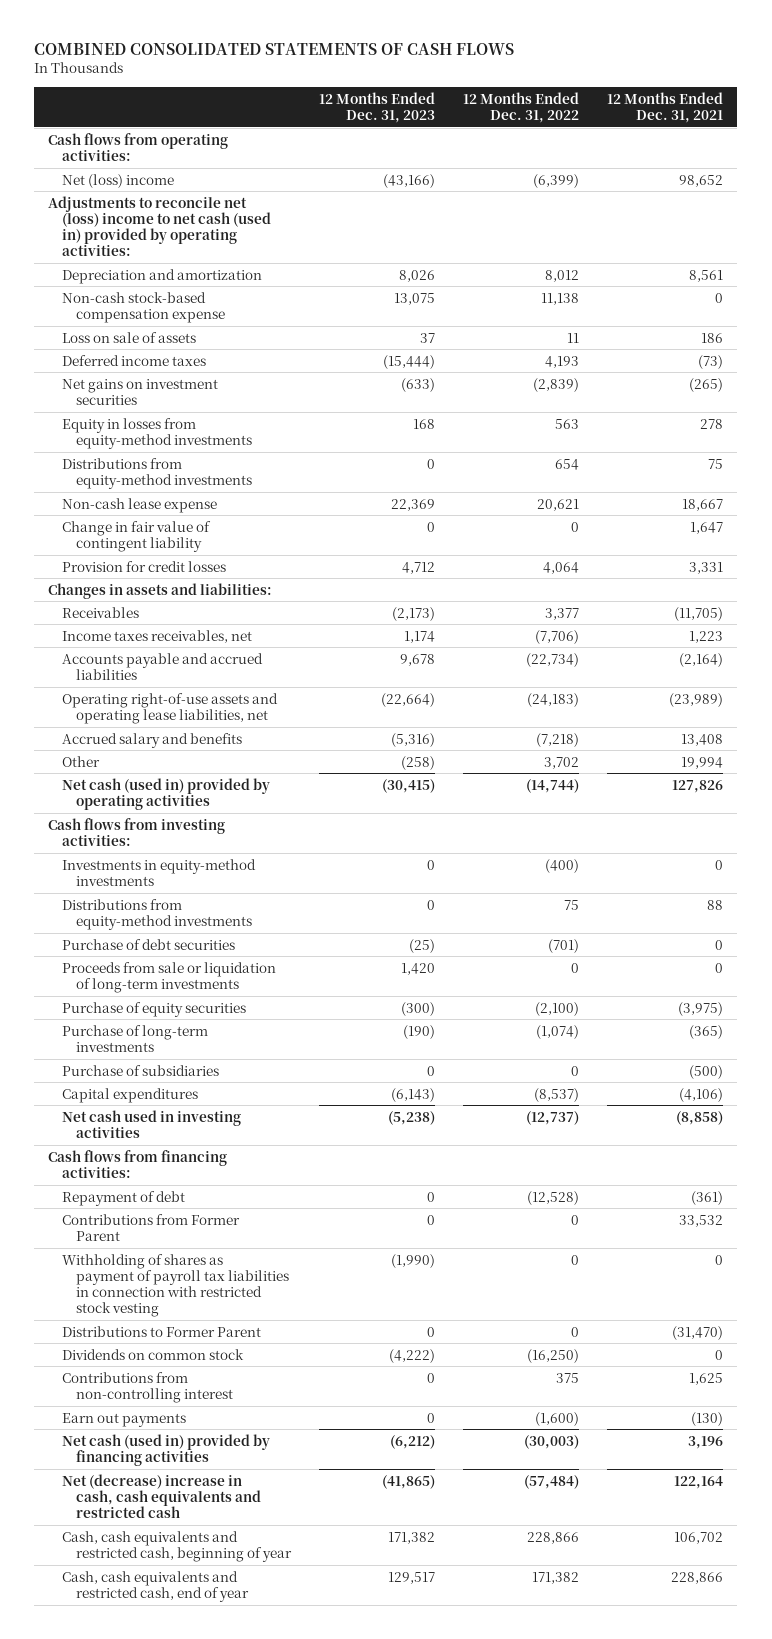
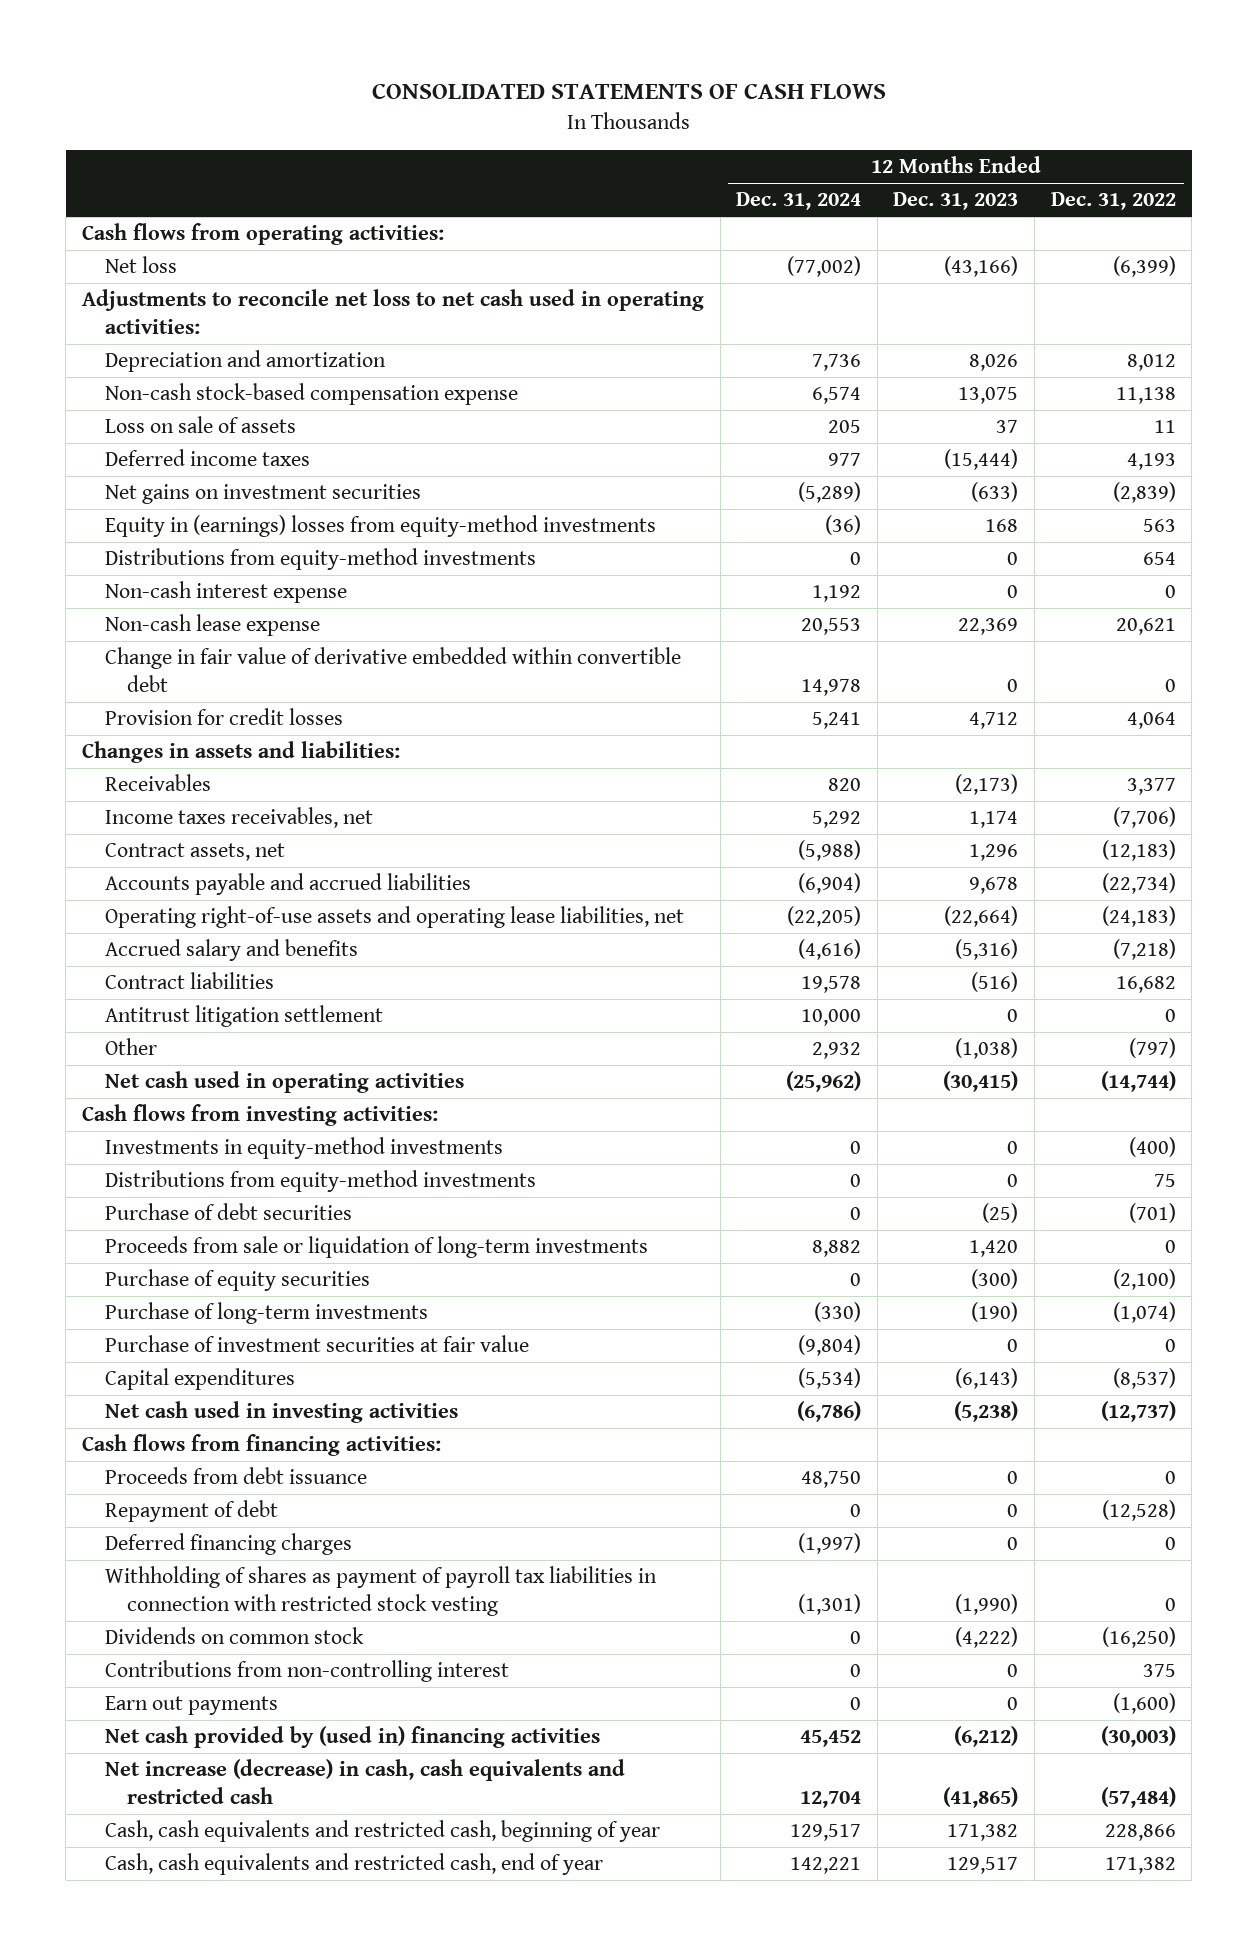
[34,43,515,56] COMBINED CONSOLIDATED STATEMENTS OF CASH FLOWS -> [371,83,886,100] CONSOLIDATED STATEMENTS OF CASH FLOWS
[607,91,724,123] 12 Months Ended Dec. 31, 2021 -> none
none -> [736,192,862,211] Dec. 31, 2024
[62,173,175,188] Net (loss) income -> [104,256,177,274] Net loss
[48,195,272,257] Adjustments to reconcile net (loss) income to net cash (used in) provided by operating activities: -> [82,289,705,334] Adjustments to reconcile net loss to net cash used in operating activities:
[62,417,253,449] Equity in losses from equity-method investments -> [104,515,656,538] Equity in (earnings) losses from equity-method investments
none -> [104,581,347,604] Non-cash interest expense
[62,520,212,552] Change in fair value of contingent liability -> none
none -> [104,647,681,692] Change in fair value of derivative embedded within convertible debt
none -> [104,843,285,862] Contract assets, net
none -> [104,972,274,990] Contract liabilities
none -> [104,1005,383,1028] Antitrust litigation settlement
[401,755,436,770] (258) -> [955,1038,1019,1060] (1,038)
[544,756,580,769] 3,702 -> [1128,1038,1176,1059] (797)
[62,777,271,810] Net cash (used in) provided by operating activities -> [104,1071,464,1094] Net cash used in operating activities
[62,1064,220,1076] Purchase of subsidiaries -> none
none -> [104,1335,529,1353] Purchase of investment securities at fair value
none -> [104,1467,367,1485] Proceeds from debt issuance
[62,1213,241,1241] Contributions from Former Parent -> none
none -> [104,1533,352,1556] Deferred financing charges
[62,1325,262,1337] Distributions to Former Parent -> none
[62,1433,271,1466] Net cash (used in) provided by financing activities -> [104,1726,600,1749] Net cash provided by (used in) financing activities
[62,1473,262,1519] Net (decrease) increase in cash, cash equivalents and restricted cash -> [104,1759,625,1804] Net increase (decrease) in cash, cash equivalents and restricted cash

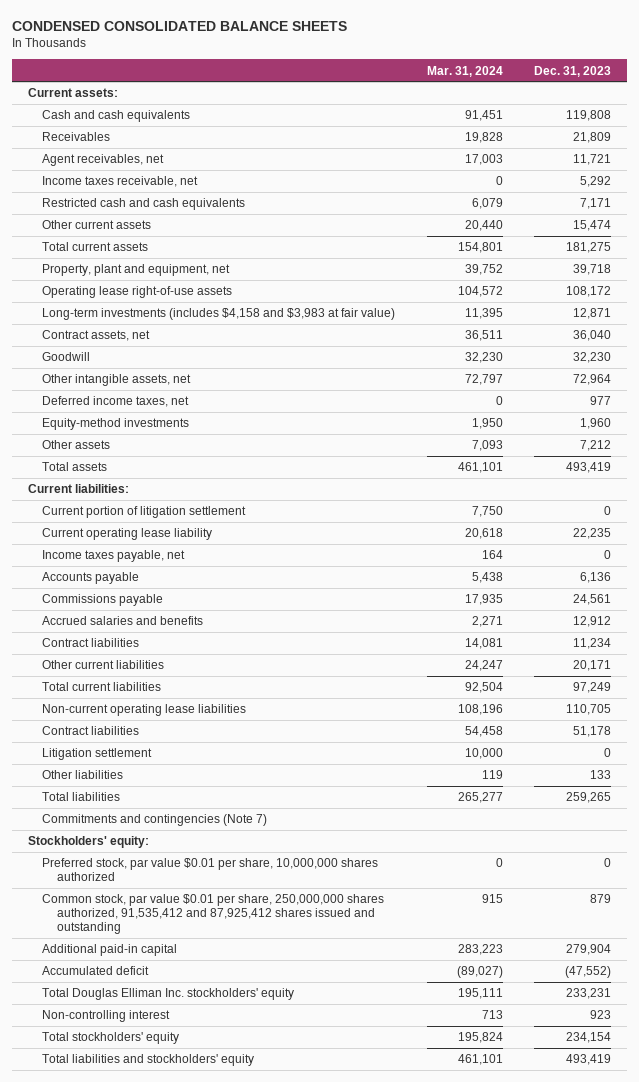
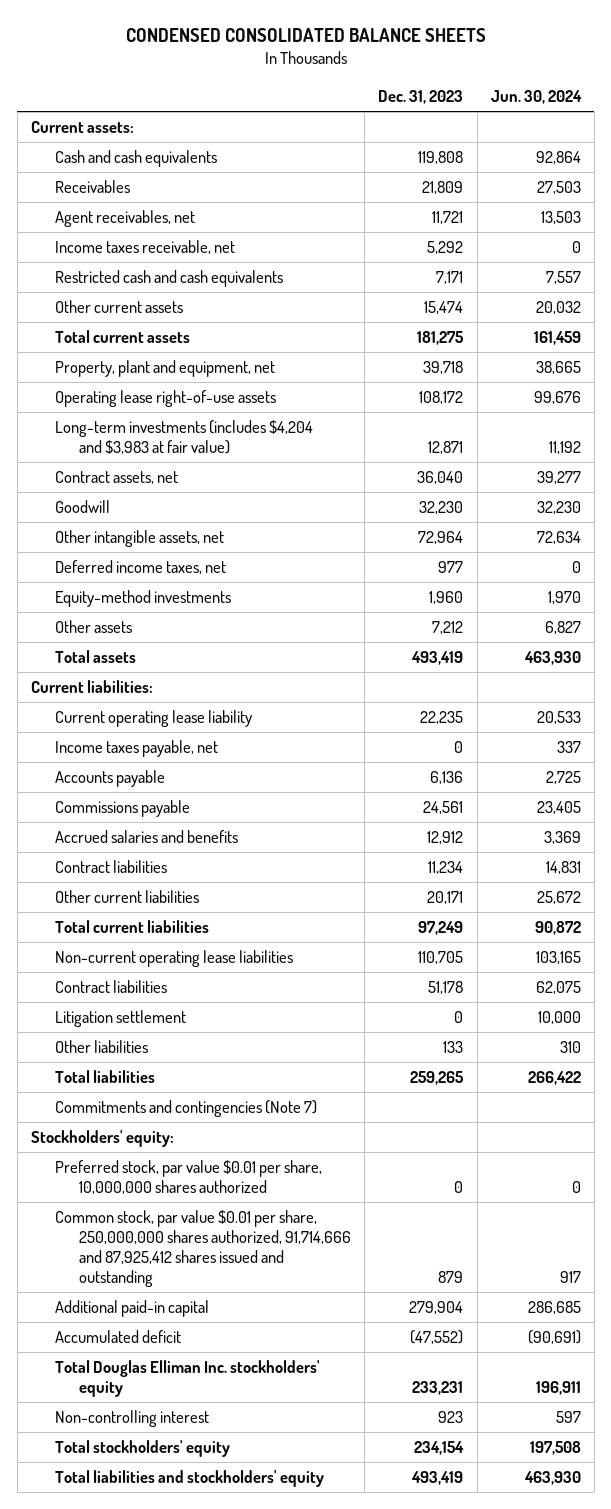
[426,65,503,77] Mar. 31, 2024 -> none
none -> [490,89,582,104] Jun. 30, 2024
[42,308,396,321] Long-term investments (includes $4,158 and $3,983 at fair value) -> [54,420,313,455] Long-term investments (includes $4,204 and $3,983 at fair value)
[42,506,247,519] Current portion of litigation settlement -> none
[42,894,385,935] Common stock, par value $0.01 per share, 250,000,000 shares authorized, 91,535,412 and 87,925,412 shares issued and outstanding -> [54,1210,352,1287] Common stock, par value $0.01 per share, 250,000,000 shares authorized, 91,714,666 and 87,925,412 shares issued and outstanding

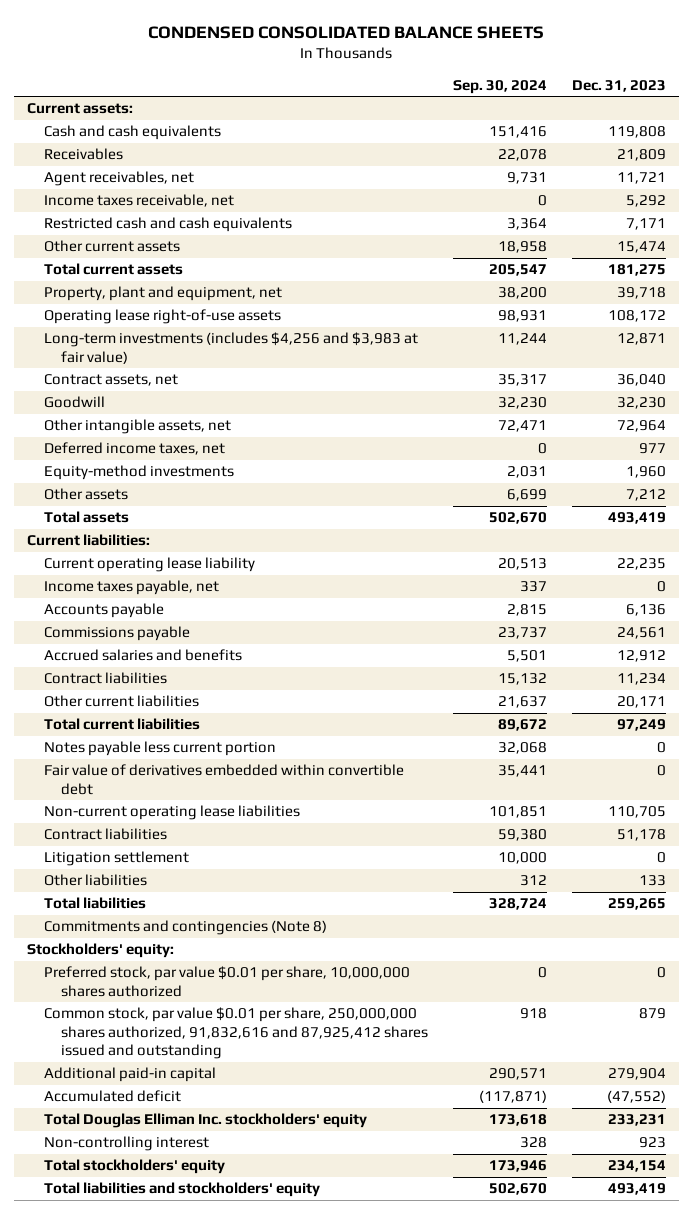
[490,89,582,104] Jun. 30, 2024 -> none
none -> [453,79,548,94] Sep. 30, 2024
[54,420,313,455] Long-term investments (includes $4,204 and $3,983 at fair value) -> [43,332,418,364] Long-term investments (includes $4,256 and $3,983 at fair value)
none -> [43,741,276,757] Notes payable less current portion
none -> [43,764,404,795] Fair value of derivatives embedded within convertible debt
[54,1100,317,1118] Commitments and contingencies (Note 7) -> [43,920,327,936] Commitments and contingencies (Note 8)
[54,1210,352,1287] Common stock, par value $0.01 per share, 250,000,000 shares authorized, 91,714,666 and 87,925,412 shares issued and outstanding -> [43,1007,429,1060] Common stock, par value $0.01 per share, 250,000,000 shares authorized, 91,832,616 and 87,925,412 shares issued and outstanding

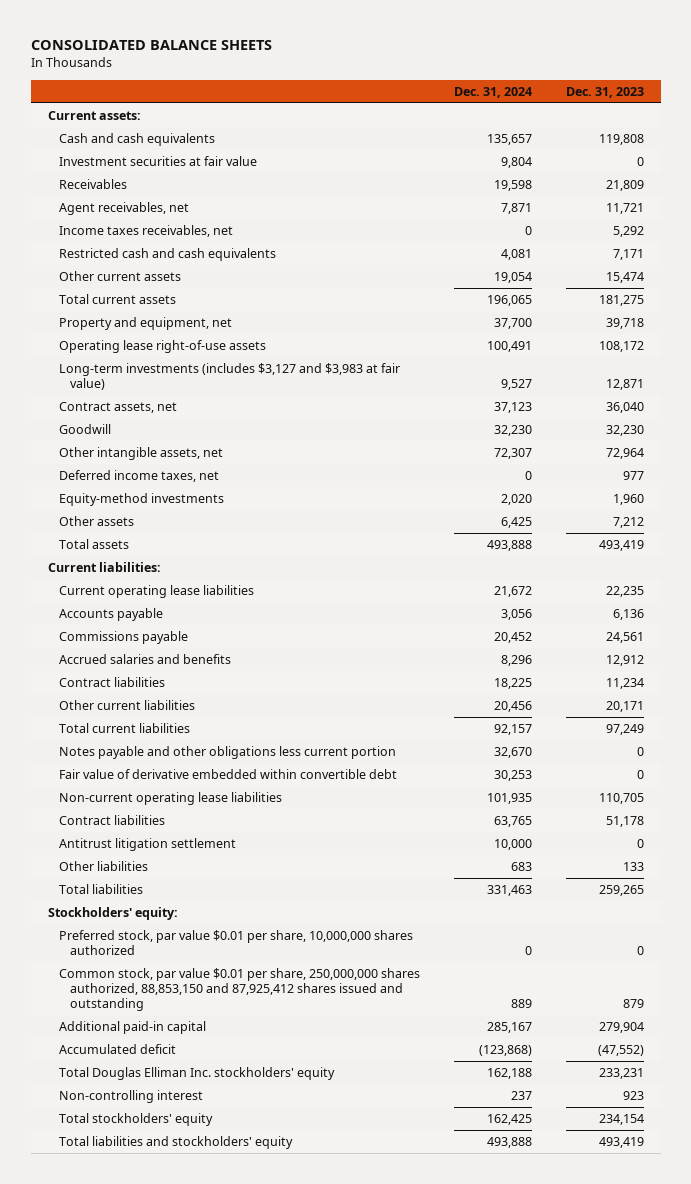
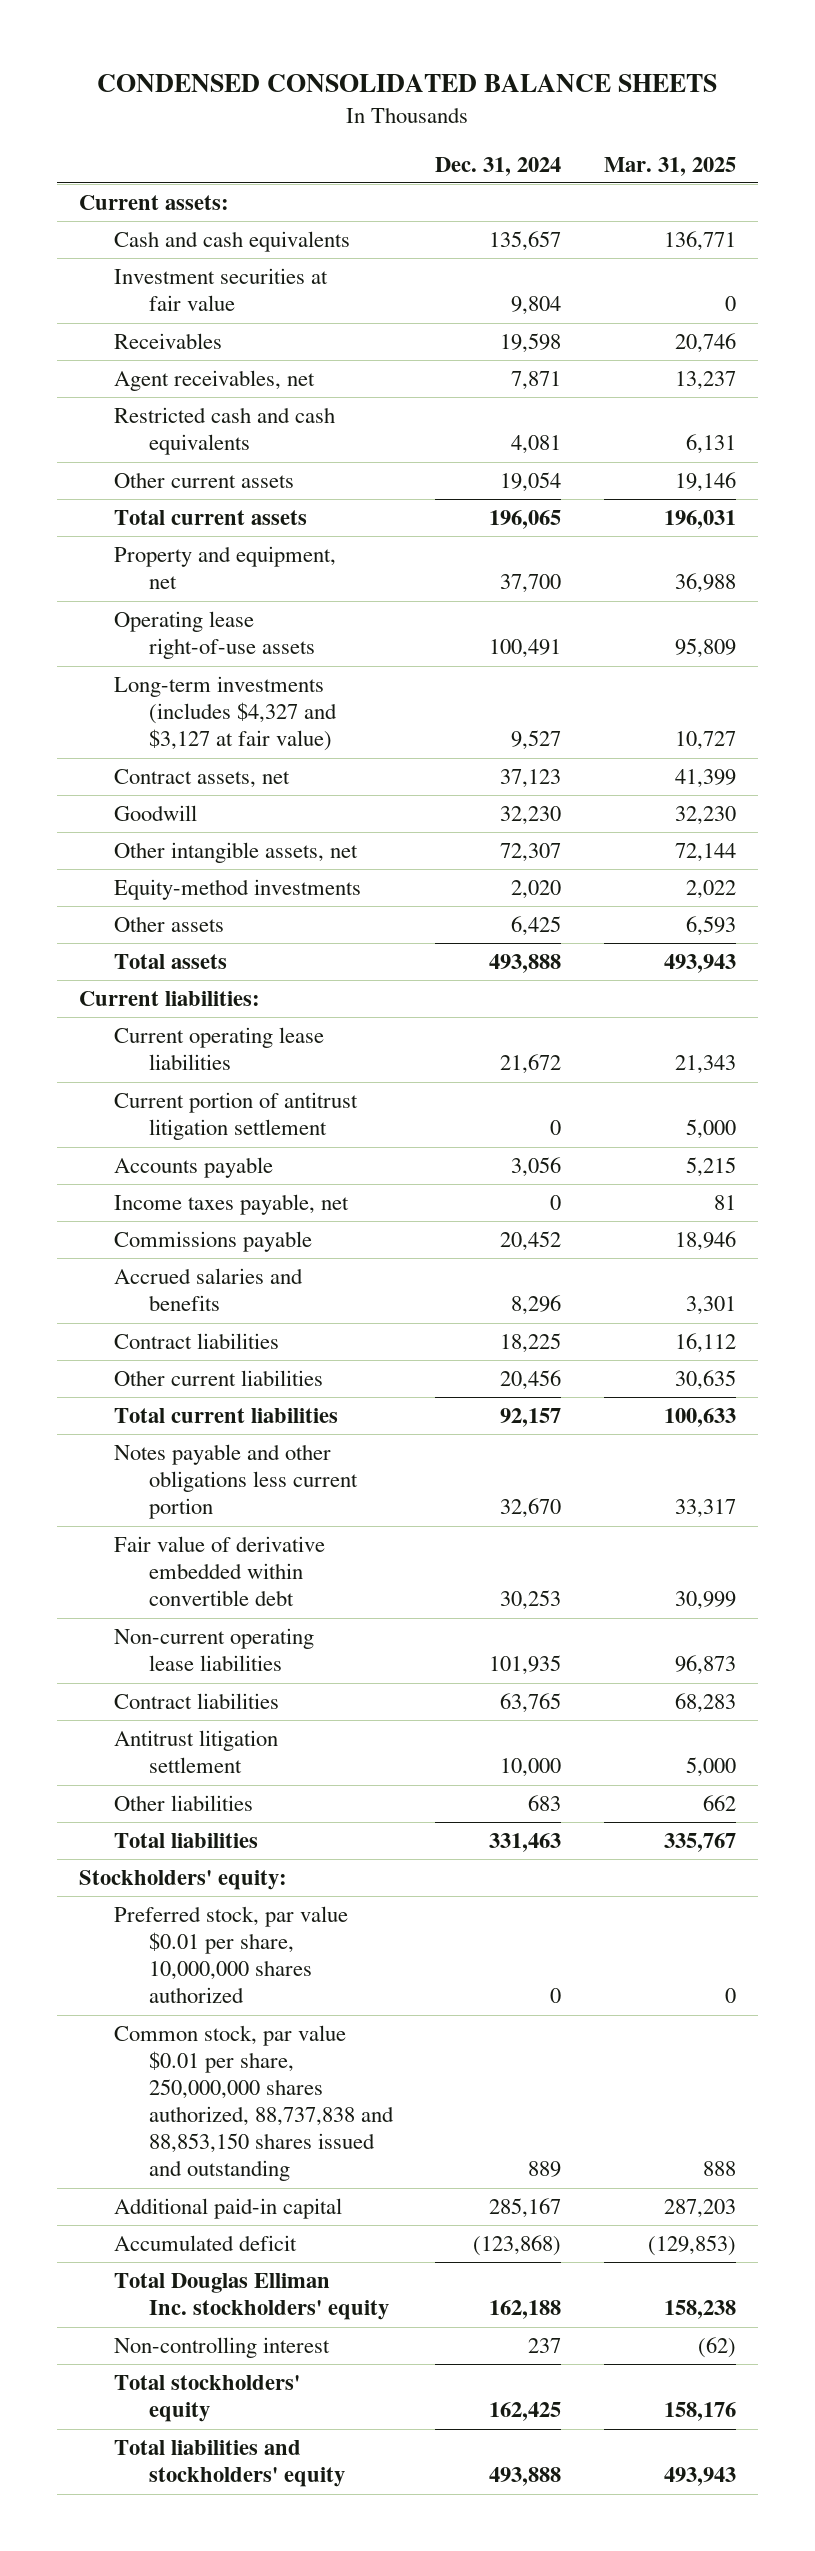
[30,40,272,51] CONSOLIDATED BALANCE SHEETS -> [97,74,718,93] CONDENSED CONSOLIDATED BALANCE SHEETS
[565,86,644,98] Dec. 31, 2023 -> none
none -> [604,156,737,176] Mar. 31, 2025
[58,225,233,238] Income taxes receivables, net -> none
[58,363,400,391] Long-term investments (includes $3,127 and $3,983 at fair value) -> [113,676,337,752] Long-term investments (includes $4,327 and $3,127 at fair value)
[58,470,219,483] Deferred income taxes, net -> none
none -> [113,1092,358,1141] Current portion of antitrust litigation settlement
none -> [113,1194,349,1216] Income taxes payable, net
[58,968,420,1012] Common stock, par value $0.01 per share, 250,000,000 shares authorized, 88,853,150 and 87,925,412 shares issued and outstanding -> [113,2025,394,2182] Common stock, par value $0.01 per share, 250,000,000 shares authorized, 88,737,838 and 88,853,150 shares issued and outstanding

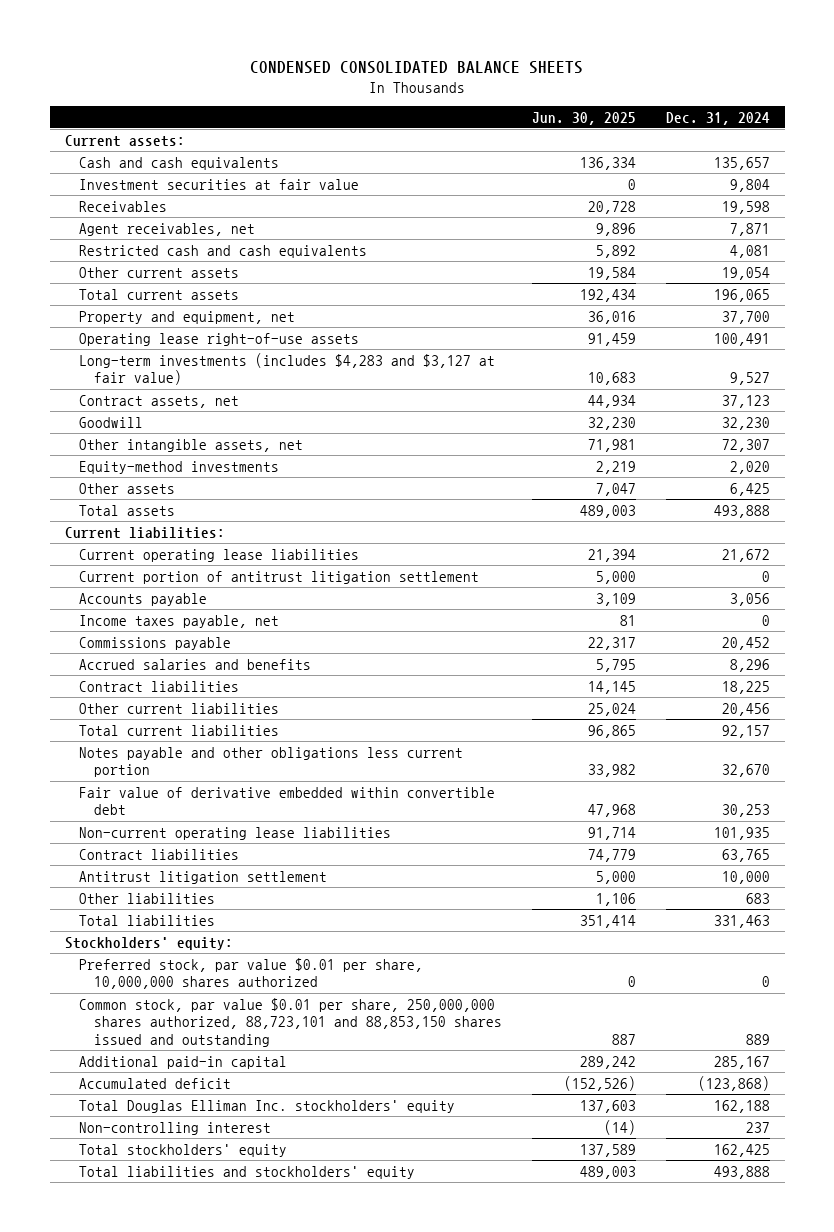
[604,156,737,176] Mar. 31, 2025 -> none
none -> [531,111,636,125] Jun. 30, 2025
[113,676,337,752] Long-term investments (includes $4,327 and $3,127 at fair value) -> [79,352,496,386] Long-term investments (includes $4,283 and $3,127 at fair value)
[113,2025,394,2182] Common stock, par value $0.01 per share, 250,000,000 shares authorized, 88,737,838 and 88,853,150 shares issued and outstanding -> [79,997,503,1047] Common stock, par value $0.01 per share, 250,000,000 shares authorized, 88,723,101 and 88,853,150 shares issued and outstanding

